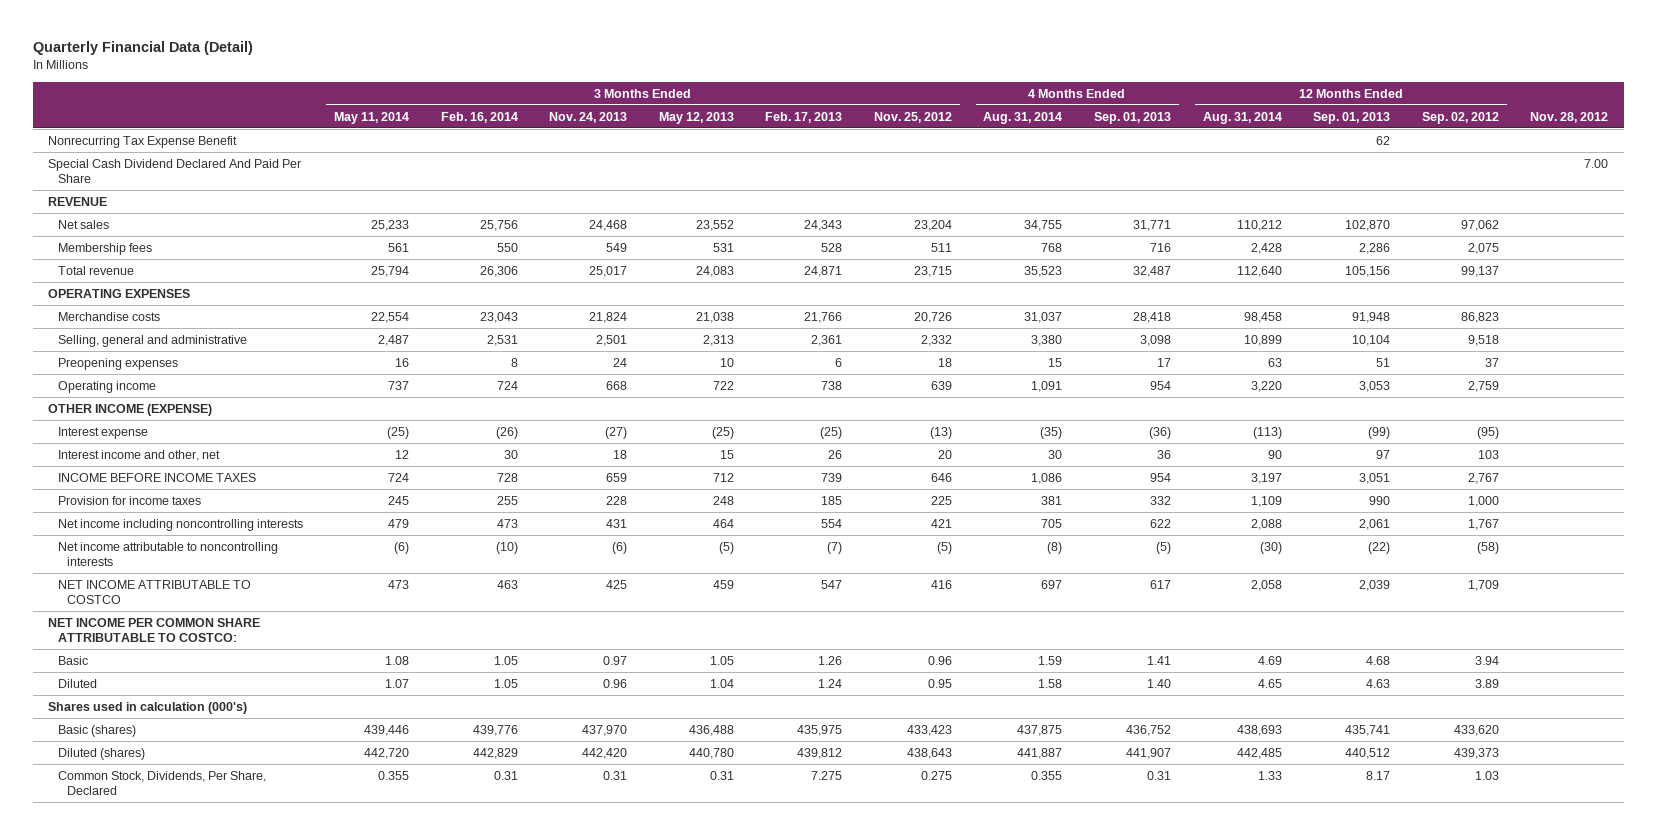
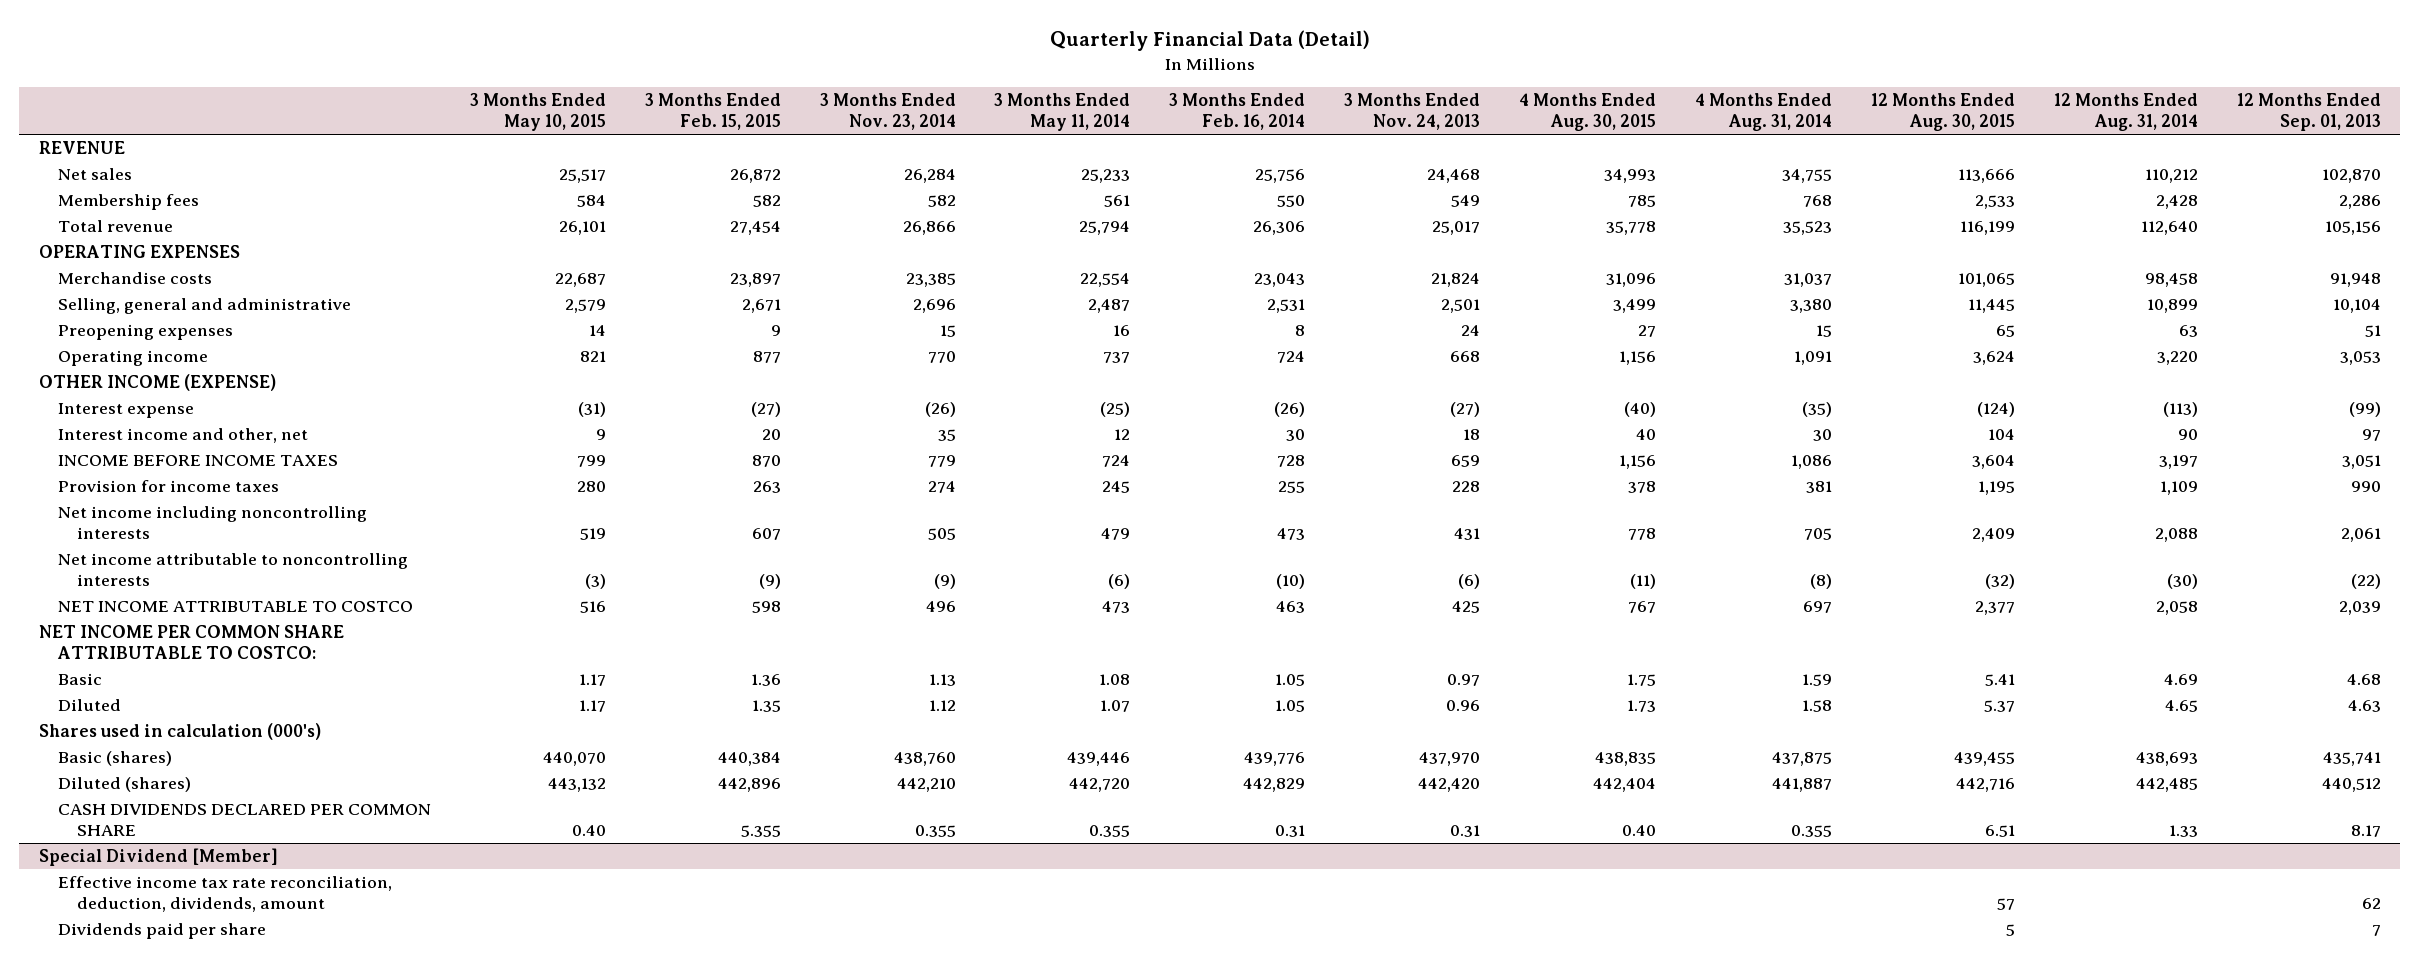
[658,111,734,124] May 12, 2013 -> none
[765,111,843,123] Feb. 17, 2013 -> none
[873,111,952,123] Nov. 25, 2012 -> none
[1094,111,1172,124] Sep. 01, 2013 -> none
[1421,111,1499,124] Sep. 02, 2012 -> none
[1530,111,1609,123] Nov. 28, 2012 -> none
none -> [469,92,606,131] 3 Months Ended May 10, 2015
none -> [644,92,781,130] 3 Months Ended Feb. 15, 2015
none -> [819,92,956,130] 3 Months Ended Nov. 23, 2014
none -> [1519,92,1657,131] 4 Months Ended Aug. 30, 2015
none -> [1870,92,2015,131] 12 Months Ended Aug. 30, 2015
[48,135,238,148] Nonrecurring Tax Expense Benefit -> none
[48,158,302,183] Special Cash Dividend Declared And Paid Per Share -> none
[57,770,266,795] Common Stock, Dividends, Per Share, Declared -> [57,804,431,837] CASH DIVIDENDS DECLARED PER COMMON SHARE
none -> [38,848,278,867] Special Dividend [Member]
none -> [57,876,392,913] Effective income tax rate reconciliation, deduction, dividends, amount
none -> [57,923,266,940] Dividends paid per share

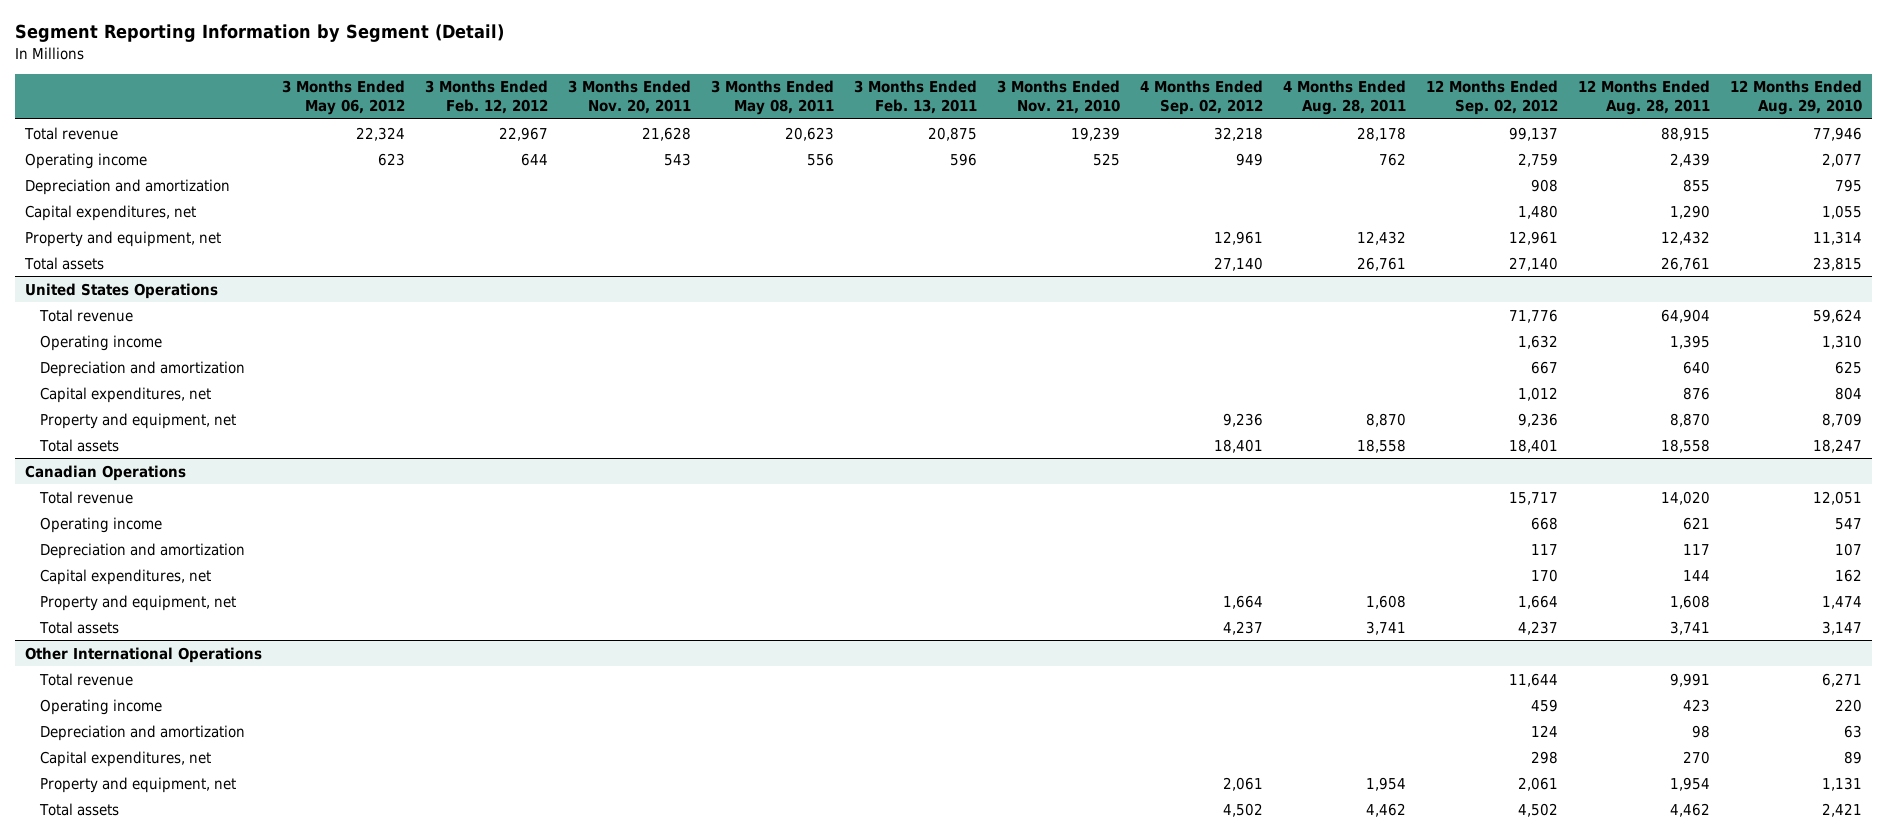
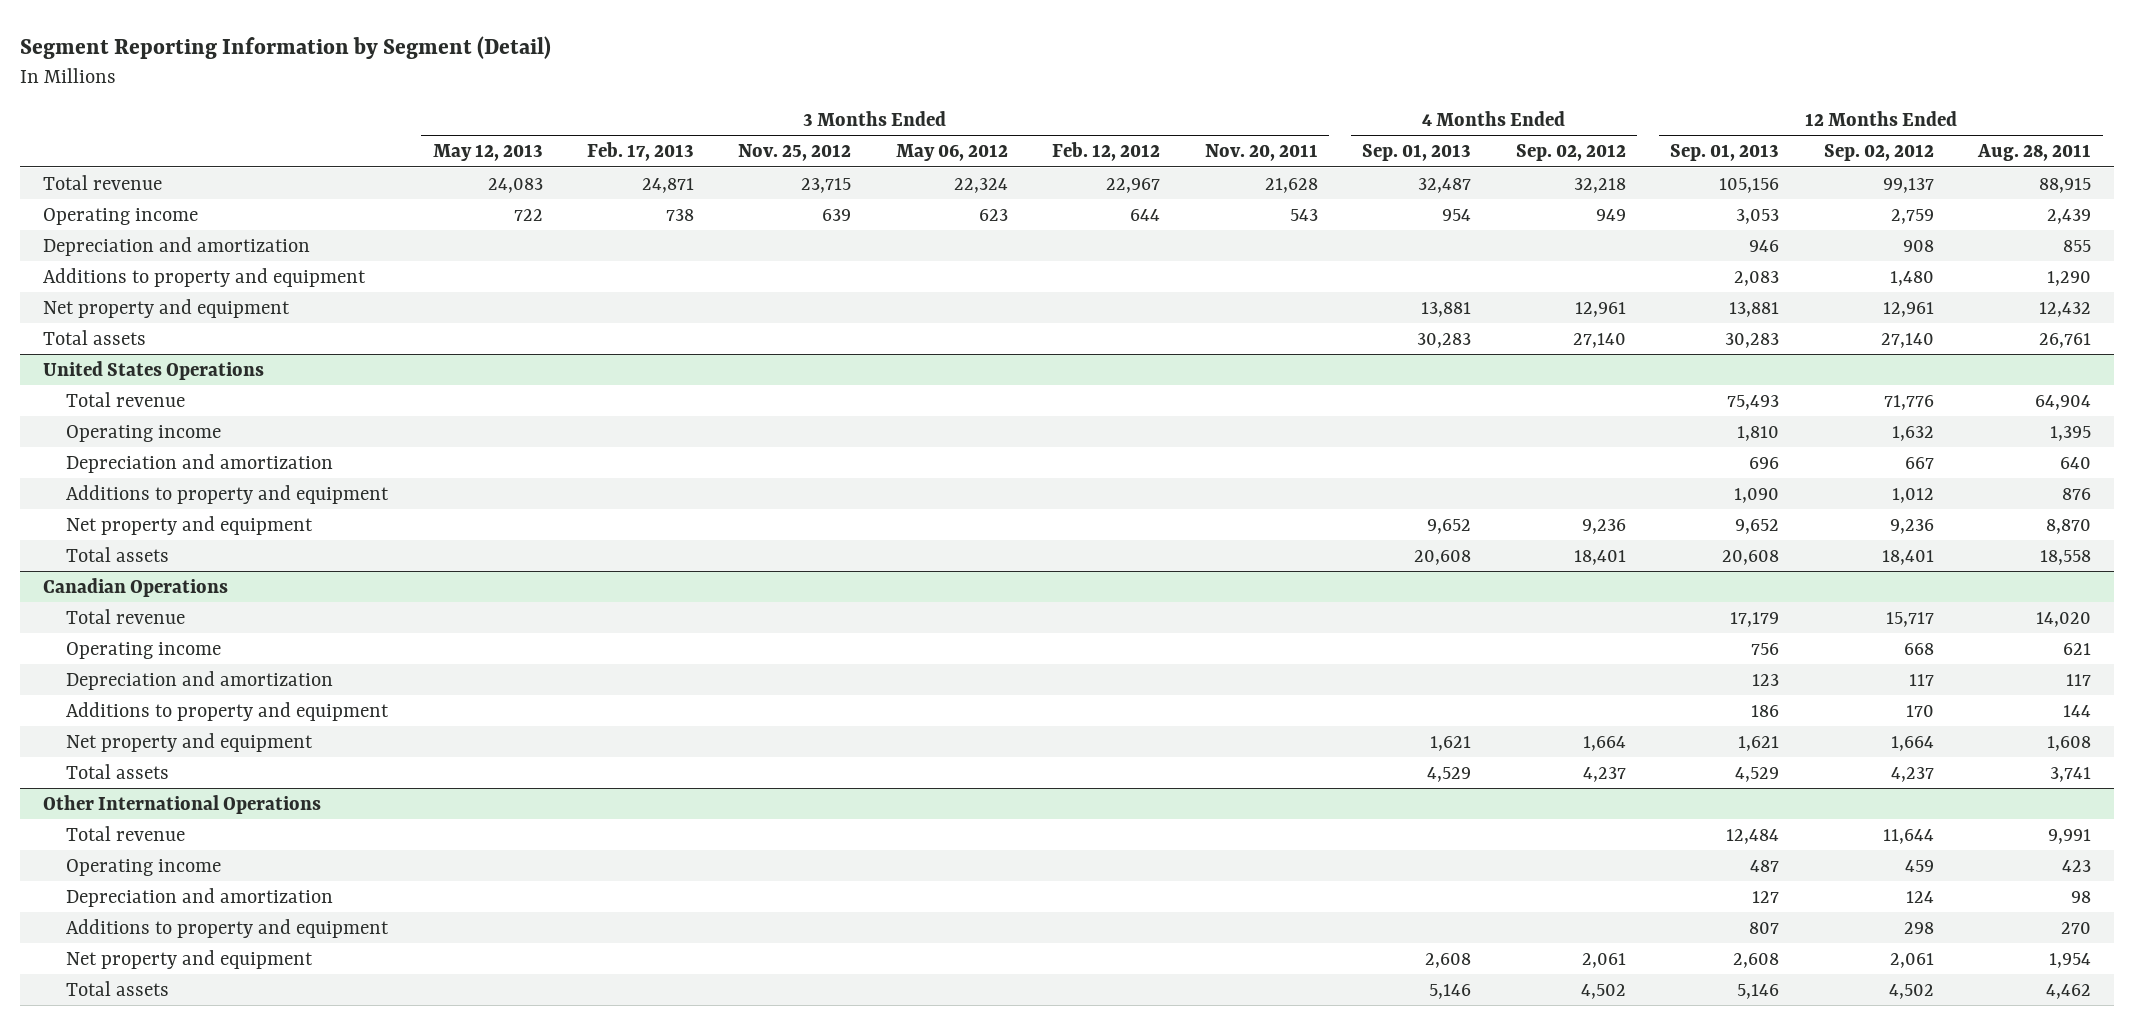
[710,80,834,116] 3 Months Ended May 08, 2011 -> none
[853,80,977,115] 3 Months Ended Feb. 13, 2011 -> none
[996,80,1120,115] 3 Months Ended Nov. 21, 2010 -> none
[1282,80,1406,116] 4 Months Ended Aug. 28, 2011 -> none
[1729,80,1862,116] 12 Months Ended Aug. 29, 2010 -> none
none -> [432,144,543,162] May 12, 2013
none -> [587,142,695,162] Feb. 17, 2013
none -> [738,144,852,162] Nov. 25, 2012
none -> [1362,144,1472,162] Sep. 01, 2013
none -> [1670,144,1780,162] Sep. 01, 2013
[24,204,196,221] Capital expenditures, net -> [42,267,366,287] Additions to property and equipment
[24,230,221,247] Property and equipment, net -> [42,298,290,318] Net property and equipment
[40,386,212,403] Capital expenditures, net -> [66,484,390,504] Additions to property and equipment
[40,412,237,429] Property and equipment, net -> [66,515,314,535] Net property and equipment
[40,568,212,585] Capital expenditures, net -> [66,701,390,721] Additions to property and equipment
[40,594,237,611] Property and equipment, net -> [66,732,314,752] Net property and equipment
[40,750,212,767] Capital expenditures, net -> [66,918,390,938] Additions to property and equipment
[40,776,237,793] Property and equipment, net -> [66,949,314,969] Net property and equipment

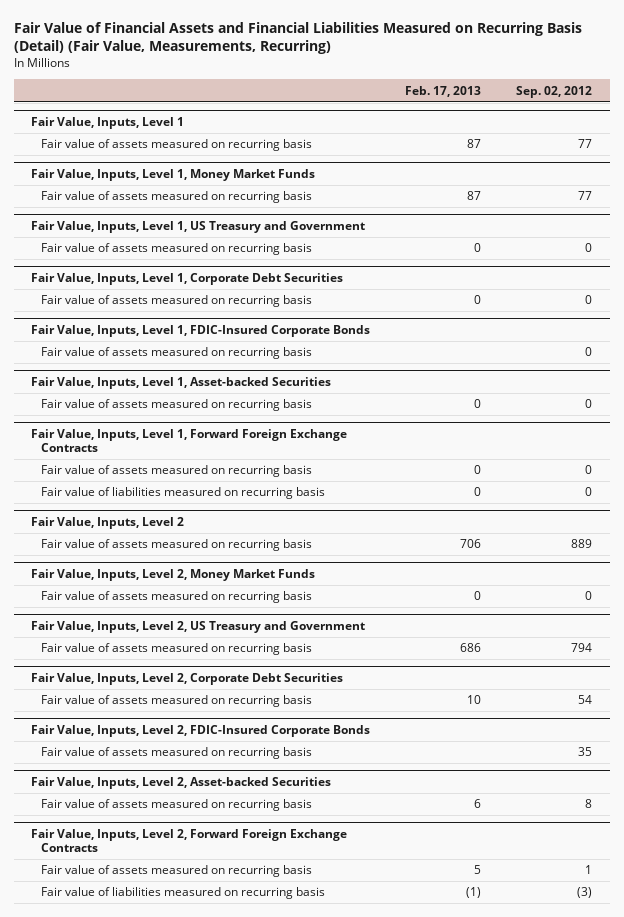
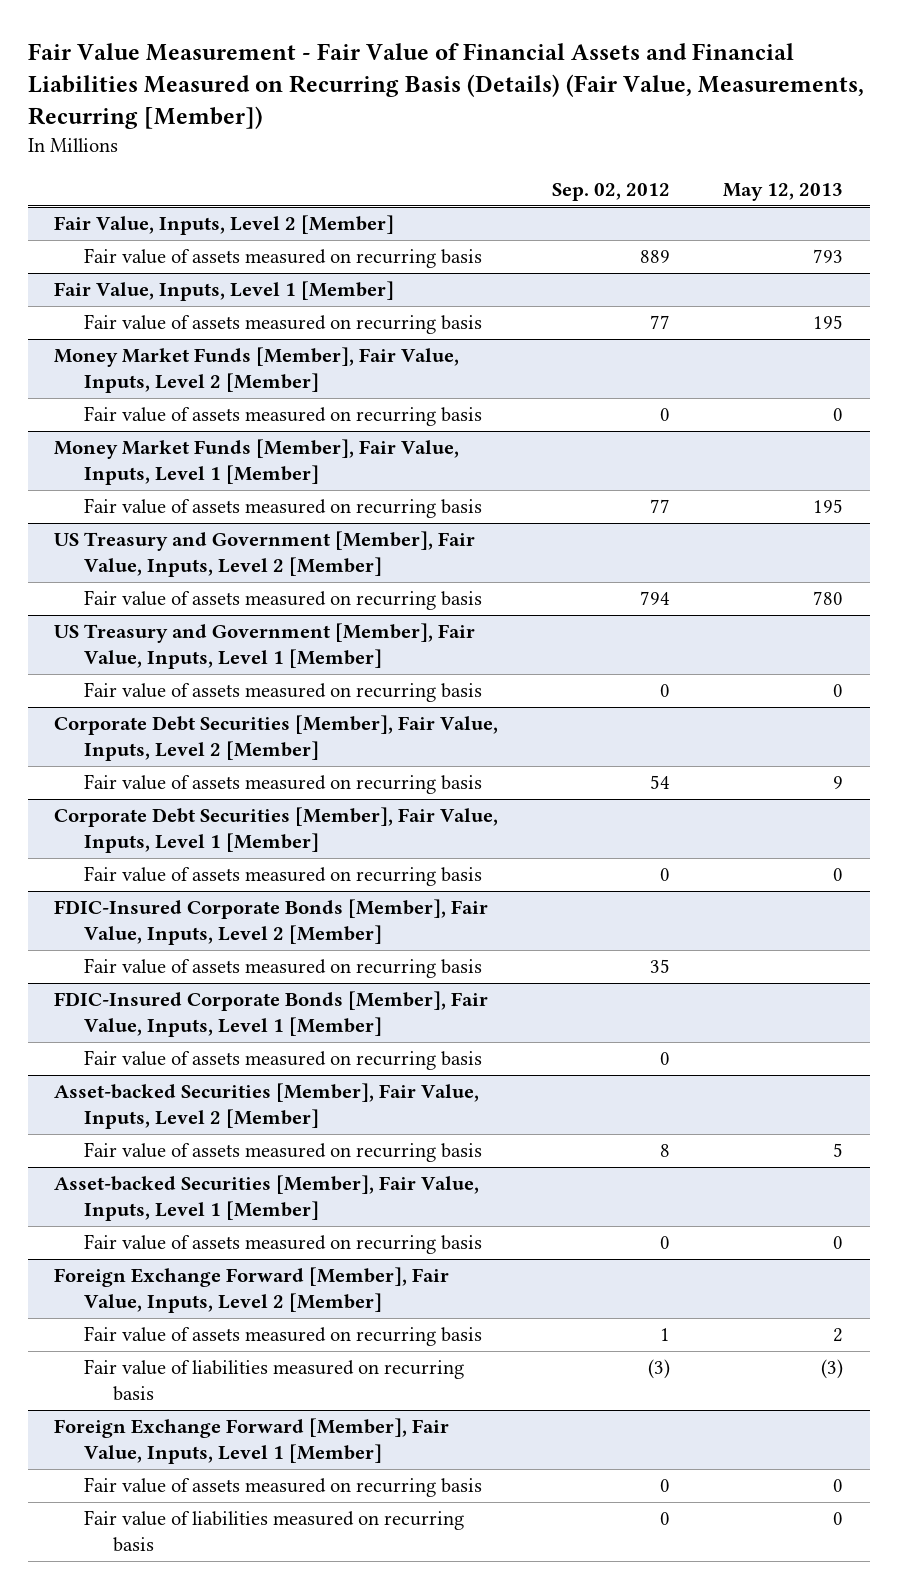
[13,21,582,55] Fair Value of Financial Assets and Financial Liabilities Measured on Recurring Basis (Detail) (Fair Value, Measurements, Recurring) -> [27,42,864,130] Fair Value Measurement - Fair Value of Financial Assets and Financial Liabilities Measured on Recurring Basis (Details) (Fair Value, Measurements, Recurring [Member])
[405,85,482,97] Feb. 17, 2013 -> none
none -> [723,182,844,201] May 12, 2013
[31,116,185,129] Fair Value, Inputs, Level 1 -> none
[40,139,312,152] Fair value of assets measured on recurring basis -> none
[31,168,316,181] Fair Value, Inputs, Level 1, Money Market Funds -> none
[40,191,312,204] Fair value of assets measured on recurring basis -> none
[31,220,366,233] Fair Value, Inputs, Level 1, US Treasury and Government -> none
[40,243,312,256] Fair value of assets measured on recurring basis -> none
[31,272,344,285] Fair Value, Inputs, Level 1, Corporate Debt Securities -> none
[40,295,312,308] Fair value of assets measured on recurring basis -> none
[31,324,371,337] Fair Value, Inputs, Level 1, FDIC-Insured Corporate Bonds -> none
[40,347,312,360] Fair value of assets measured on recurring basis -> none
[31,376,332,389] Fair Value, Inputs, Level 1, Asset-backed Securities -> none
[40,399,312,412] Fair value of assets measured on recurring basis -> none
[31,428,348,452] Fair Value, Inputs, Level 1, Forward Foreign Exchange Contracts -> none
[40,465,312,478] Fair value of assets measured on recurring basis -> none
[40,487,325,500] Fair value of liabilities measured on recurring basis -> none
[31,516,185,529] Fair Value, Inputs, Level 2 -> [54,215,395,236] Fair Value, Inputs, Level 2 [Member]
none -> [54,281,395,302] Fair Value, Inputs, Level 1 [Member]
none -> [83,314,482,335] Fair value of assets measured on recurring basis
[31,568,316,581] Fair Value, Inputs, Level 2, Money Market Funds -> [54,347,460,394] Money Market Funds [Member], Fair Value, Inputs, Level 2 [Member]
none -> [54,439,460,486] Money Market Funds [Member], Fair Value, Inputs, Level 1 [Member]
none -> [83,498,482,519] Fair value of assets measured on recurring basis
[31,620,366,633] Fair Value, Inputs, Level 2, US Treasury and Government -> [54,531,476,578] US Treasury and Government [Member], Fair Value, Inputs, Level 2 [Member]
none -> [54,623,476,670] US Treasury and Government [Member], Fair Value, Inputs, Level 1 [Member]
none -> [83,682,482,703] Fair value of assets measured on recurring basis
[31,672,344,685] Fair Value, Inputs, Level 2, Corporate Debt Securities -> [54,715,499,762] Corporate Debt Securities [Member], Fair Value, Inputs, Level 2 [Member]
none -> [54,807,499,854] Corporate Debt Securities [Member], Fair Value, Inputs, Level 1 [Member]
none -> [83,866,482,887] Fair value of assets measured on recurring basis
[31,724,371,737] Fair Value, Inputs, Level 2, FDIC-Insured Corporate Bonds -> [54,899,489,946] FDIC-Insured Corporate Bonds [Member], Fair Value, Inputs, Level 2 [Member]
none -> [54,991,489,1038] FDIC-Insured Corporate Bonds [Member], Fair Value, Inputs, Level 1 [Member]
none -> [83,1050,482,1071] Fair value of assets measured on recurring basis
[31,776,332,789] Fair Value, Inputs, Level 2, Asset-backed Securities -> [54,1083,480,1130] Asset-backed Securities [Member], Fair Value, Inputs, Level 2 [Member]
none -> [54,1175,480,1222] Asset-backed Securities [Member], Fair Value, Inputs, Level 1 [Member]
none -> [83,1234,482,1255] Fair value of assets measured on recurring basis
[31,828,348,852] Fair Value, Inputs, Level 2, Forward Foreign Exchange Contracts -> [54,1267,450,1314] Foreign Exchange Forward [Member], Fair Value, Inputs, Level 2 [Member]
none -> [54,1418,450,1465] Foreign Exchange Forward [Member], Fair Value, Inputs, Level 1 [Member]
none -> [83,1477,482,1498] Fair value of assets measured on recurring basis
none -> [83,1510,464,1553] Fair value of liabilities measured on recurring basis

